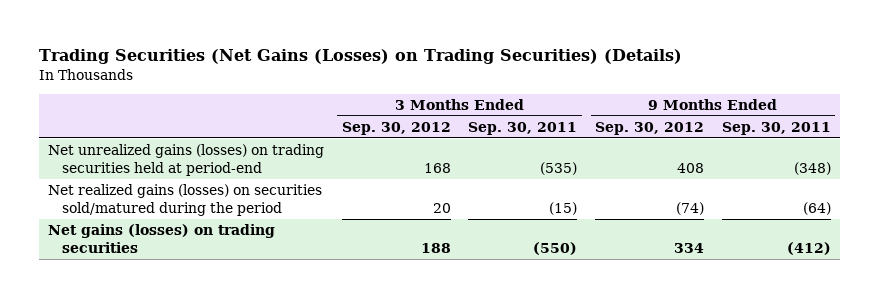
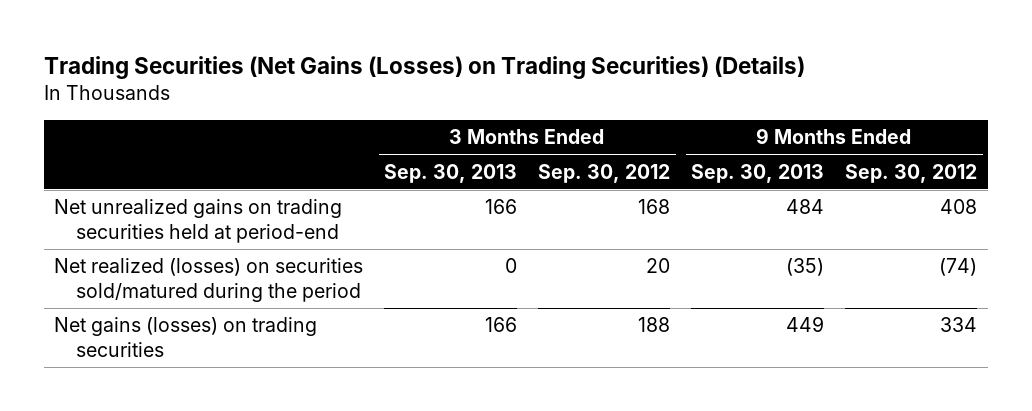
[468,121,578,135] Sep. 30, 2011 -> none
[721,121,831,135] Sep. 30, 2011 -> none
none -> [384,163,518,183] Sep. 30, 2013
none -> [691,163,825,183] Sep. 30, 2013
[47,144,324,176] Net unrealized gains (losses) on trading securities held at period-end -> [54,199,343,243] Net unrealized gains on trading securities held at period-end
[47,184,322,216] Net realized gains (losses) on securities sold/matured during the period -> [54,258,364,302] Net realized (losses) on securities sold/matured during the period

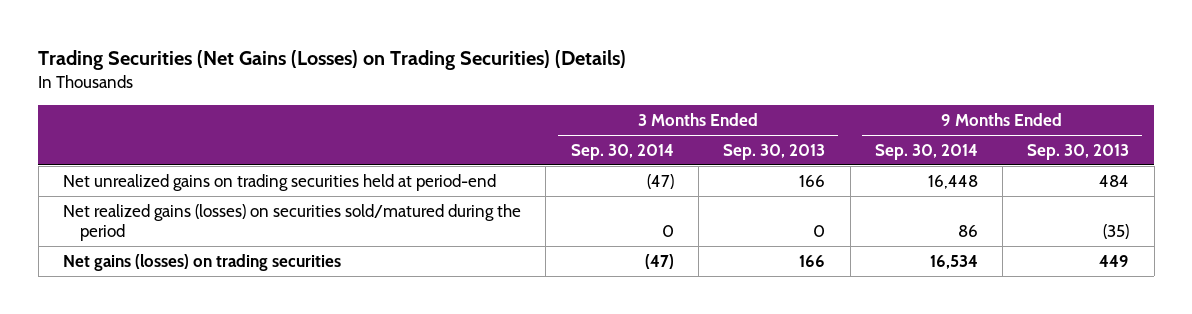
[538,163,671,183] Sep. 30, 2012 -> none
[845,163,978,183] Sep. 30, 2012 -> none
none -> [570,143,674,160] Sep. 30, 2014
none -> [874,143,978,160] Sep. 30, 2014
[54,258,364,302] Net realized (losses) on securities sold/matured during the period -> [62,203,521,242] Net realized gains (losses) on securities sold/matured during the period

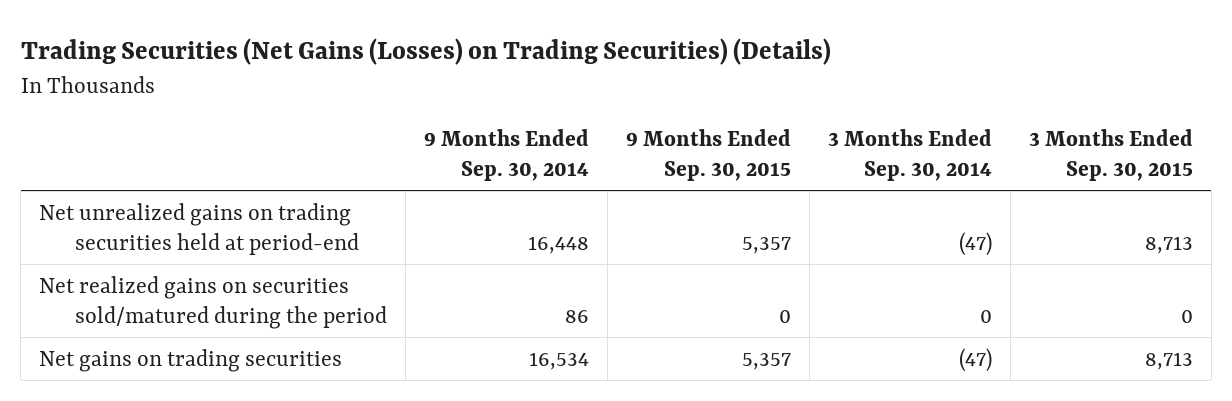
[723,143,826,160] Sep. 30, 2013 -> none
[1027,143,1130,160] Sep. 30, 2013 -> none
none -> [625,128,791,182] 9 Months Ended Sep. 30, 2015
none -> [1028,128,1193,182] 3 Months Ended Sep. 30, 2015
[62,203,521,242] Net realized gains (losses) on securities sold/matured during the period -> [39,275,387,329] Net realized gains on securities sold/matured during the period
[62,253,341,271] Net gains (losses) on trading securities -> [39,348,343,372] Net gains on trading securities

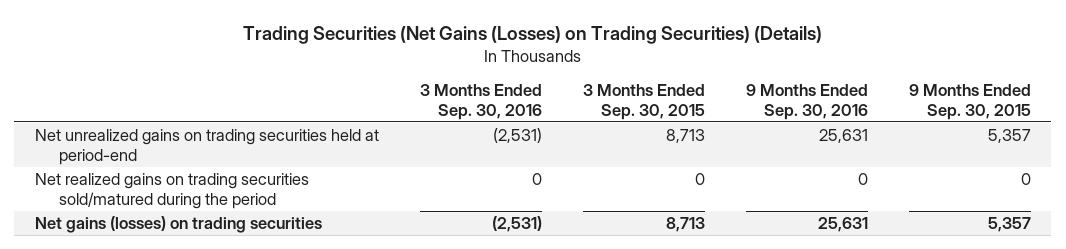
[423,128,589,182] 9 Months Ended Sep. 30, 2014 -> none
[827,128,992,182] 3 Months Ended Sep. 30, 2014 -> none
none -> [419,83,542,120] 3 Months Ended Sep. 30, 2016
none -> [745,83,868,120] 9 Months Ended Sep. 30, 2016
[39,275,387,329] Net realized gains on securities sold/matured during the period -> [34,173,309,209] Net realized gains on trading securities sold/matured during the period
[39,348,343,372] Net gains on trading securities -> [34,216,322,234] Net gains (losses) on trading securities

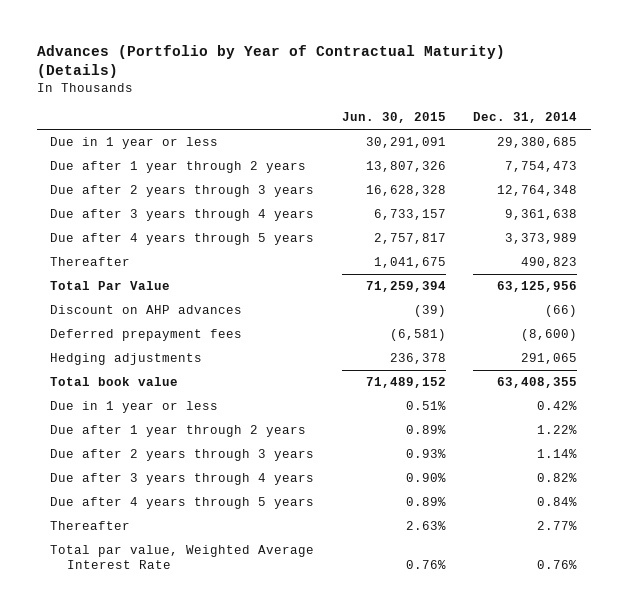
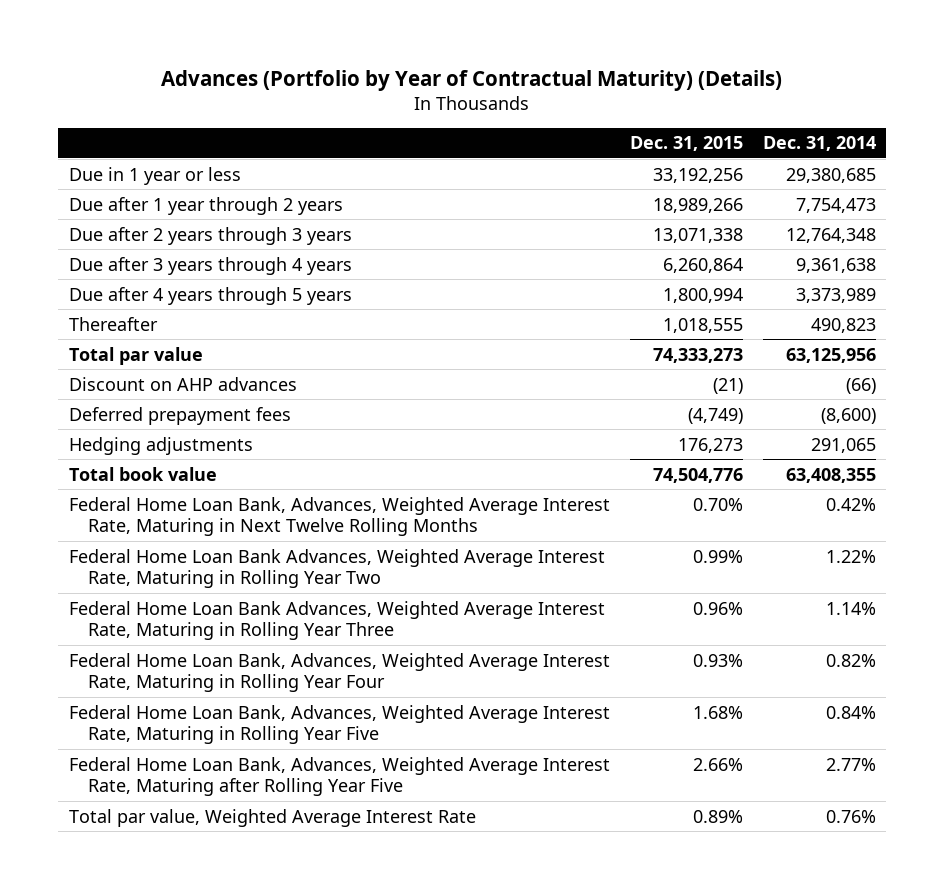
[341,112,446,124] Jun. 30, 2015 -> none
none -> [629,136,743,152] Dec. 31, 2015
[50,281,171,291] Total Par Value -> [68,346,203,365] Total par value
[50,401,219,414] Due in 1 year or less -> [68,496,610,536] Federal Home Loan Bank, Advances, Weighted Average Interest Rate, Maturing in Next Twelve Rolling Months
[50,425,307,438] Due after 1 year through 2 years -> [68,548,605,588] Federal Home Loan Bank Advances, Weighted Average Interest Rate, Maturing in Rolling Year Two
[50,449,315,462] Due after 2 years through 3 years -> [68,600,605,640] Federal Home Loan Bank Advances, Weighted Average Interest Rate, Maturing in Rolling Year Three
[50,473,315,486] Due after 3 years through 4 years -> [68,652,610,692] Federal Home Loan Bank, Advances, Weighted Average Interest Rate, Maturing in Rolling Year Four
[50,497,315,510] Due after 4 years through 5 years -> [68,704,610,744] Federal Home Loan Bank, Advances, Weighted Average Interest Rate, Maturing in Rolling Year Five
[50,521,131,531] Thereafter -> [68,756,610,796] Federal Home Loan Bank, Advances, Weighted Average Interest Rate, Maturing after Rolling Year Five

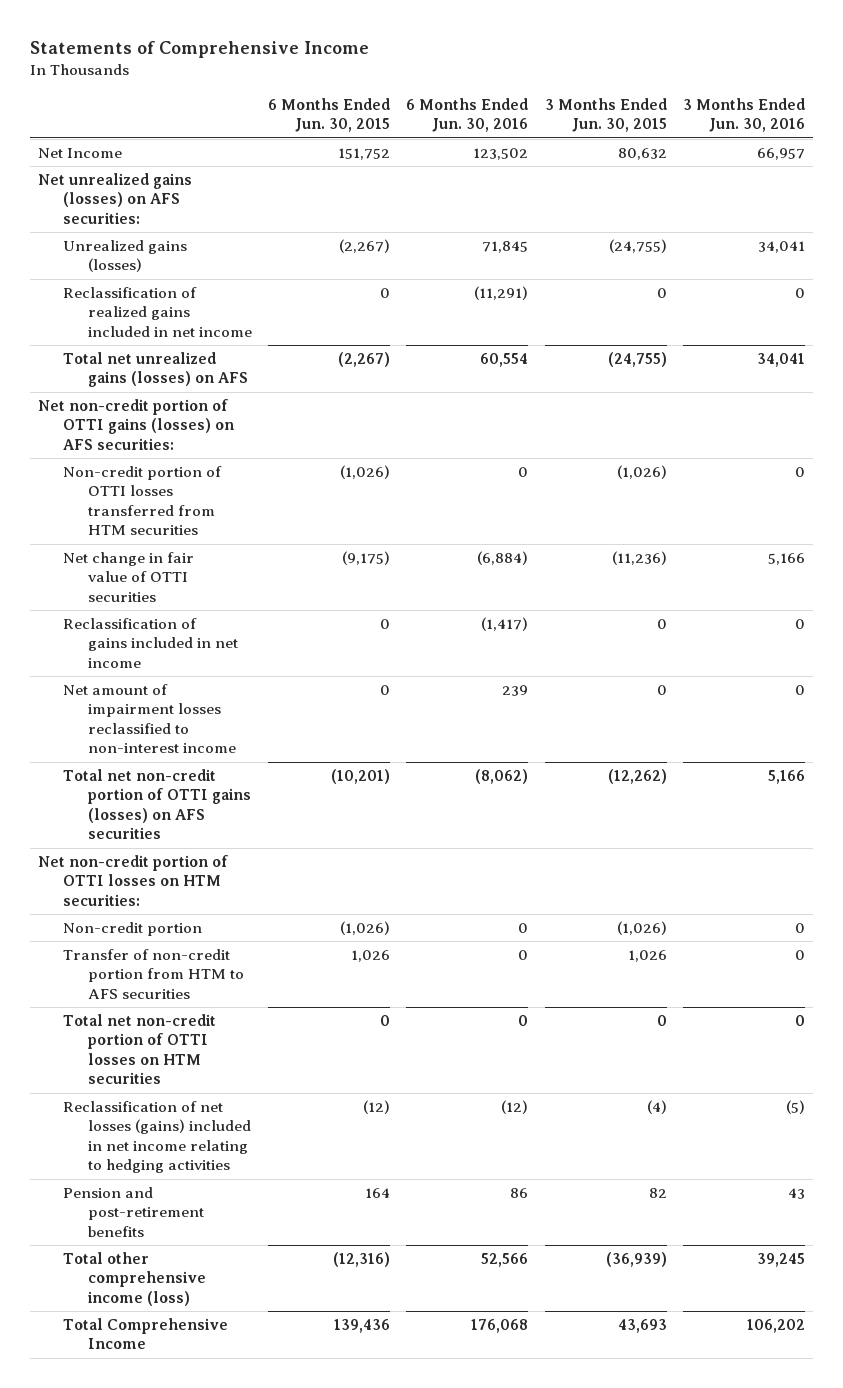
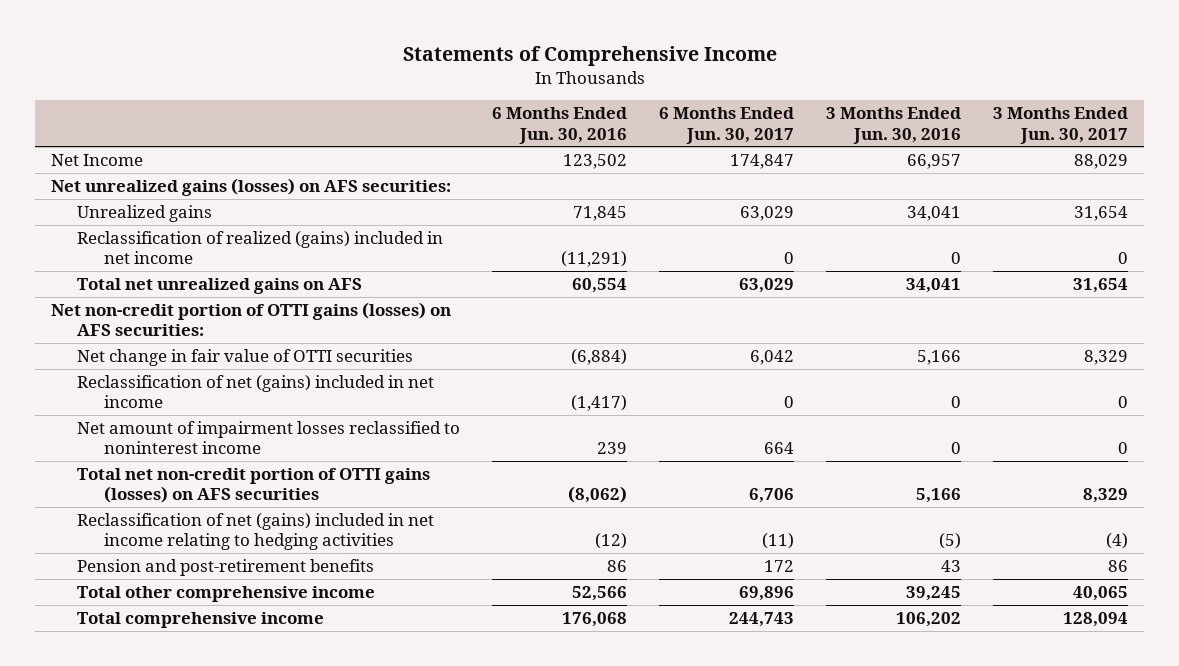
[268,97,391,133] 6 Months Ended Jun. 30, 2015 -> none
[544,97,667,133] 3 Months Ended Jun. 30, 2015 -> none
none -> [659,107,795,144] 6 Months Ended Jun. 30, 2017
none -> [993,107,1129,144] 3 Months Ended Jun. 30, 2017
[63,240,188,273] Unrealized gains (losses) -> [77,204,213,222] Unrealized gains
[63,287,252,337] Reclassification of realized gains included in net income -> [77,230,444,265] Reclassification of realized (gains) included in net income
[63,352,248,388] Total net unrealized gains (losses) on AFS -> [77,277,363,294] Total net unrealized gains on AFS
[63,466,223,536] Non-credit portion of OTTI losses transferred from HTM securities -> none
[63,618,238,668] Reclassification of gains included in net income -> [77,374,435,409] Reclassification of net (gains) included in net income
[63,684,236,754] Net amount of impairment losses reclassified to non-interest income -> [77,420,461,455] Net amount of impairment losses reclassified to noninterest income
[38,855,229,906] Net non-credit portion of OTTI losses on HTM securities: -> none
[63,922,203,937] Non-credit portion -> none
[63,949,244,999] Transfer of non-credit portion from HTM to AFS securities -> none
[63,1014,217,1085] Total net non-credit portion of OTTI losses on HTM securities -> none
[63,1101,251,1174] Reclassification of net losses (gains) included in net income relating to hedging activities -> [77,512,435,551] Reclassification of net (gains) included in net income relating to hedging activities
[63,1252,206,1306] Total other comprehensive income (loss) -> [77,585,376,602] Total other comprehensive income
[63,1318,229,1350] Total Comprehensive Income -> [77,611,325,628] Total comprehensive income

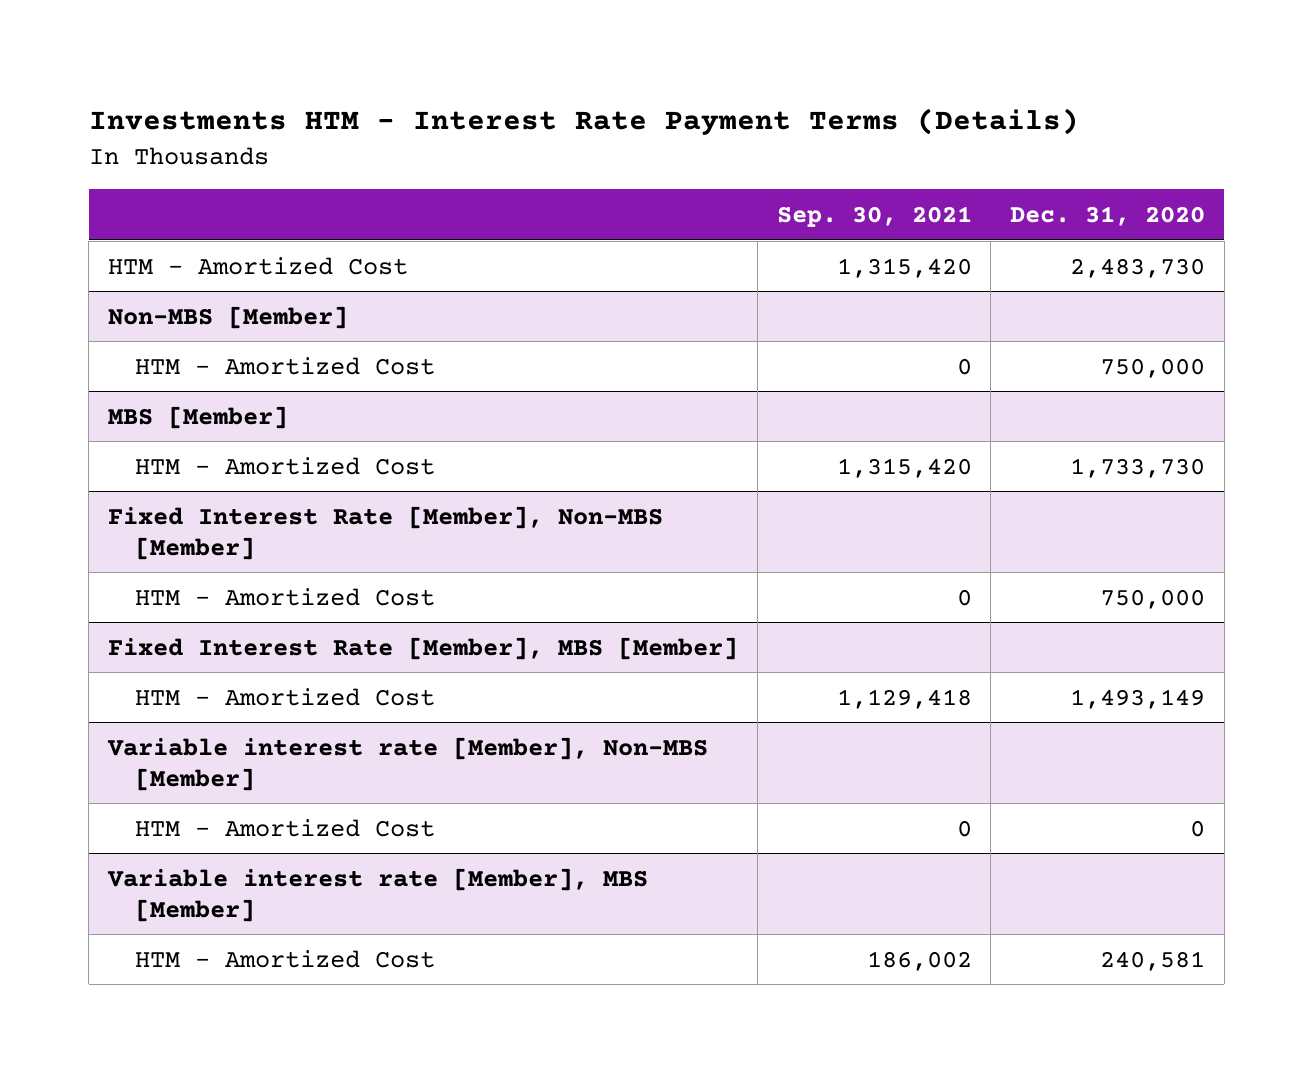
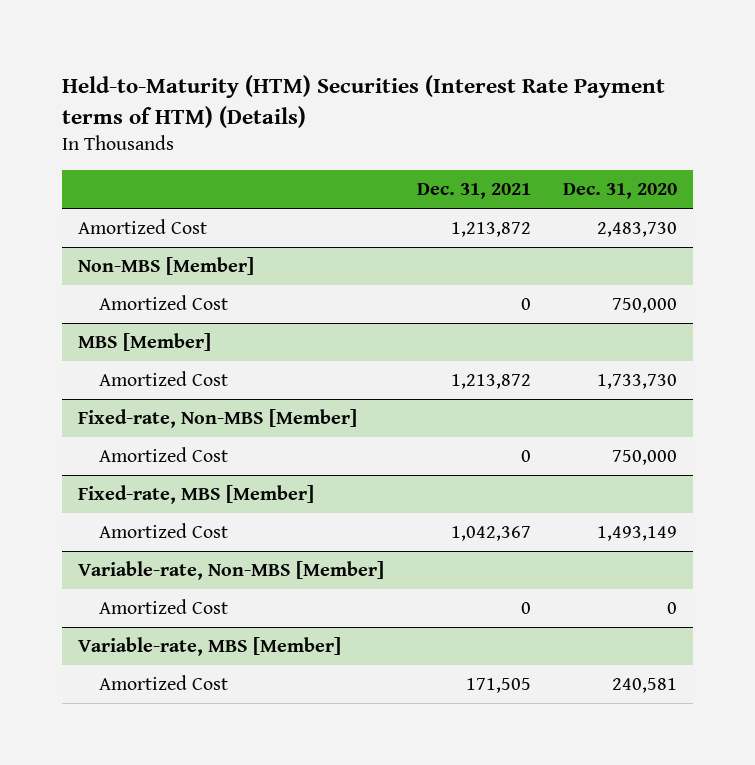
[88,107,1079,135] Investments HTM - Interest Rate Payment Terms (Details) -> [61,74,665,128] Held-to-Maturity (HTM) Securities (Interest Rate Payment terms of HTM) (Details)
[776,205,972,227] Sep. 30, 2021 -> none
none -> [416,183,531,200] Dec. 31, 2021
[108,256,409,275] HTM - Amortized Cost -> [78,219,208,235] Amortized Cost
[134,356,435,375] HTM - Amortized Cost -> [98,295,228,311] Amortized Cost
[134,456,435,475] HTM - Amortized Cost -> [98,371,228,387] Amortized Cost
[108,505,664,560] Fixed Interest Rate [Member], Non-MBS [Member] -> [78,409,358,429] Fixed-rate, Non-MBS [Member]
[134,587,435,606] HTM - Amortized Cost -> [98,447,228,463] Amortized Cost
[108,636,739,660] Fixed Interest Rate [Member], MBS [Member] -> [78,485,315,505] Fixed-rate, MBS [Member]
[134,687,435,706] HTM - Amortized Cost -> [98,523,228,539] Amortized Cost
[107,736,709,791] Variable interest rate [Member], Non-MBS [Member] -> [78,561,385,581] Variable-rate, Non-MBS [Member]
[134,818,435,837] HTM - Amortized Cost -> [98,599,228,615] Amortized Cost
[107,867,649,922] Variable interest rate [Member], MBS [Member] -> [78,637,342,657] Variable-rate, MBS [Member]
[134,949,435,968] HTM - Amortized Cost -> [98,675,228,691] Amortized Cost

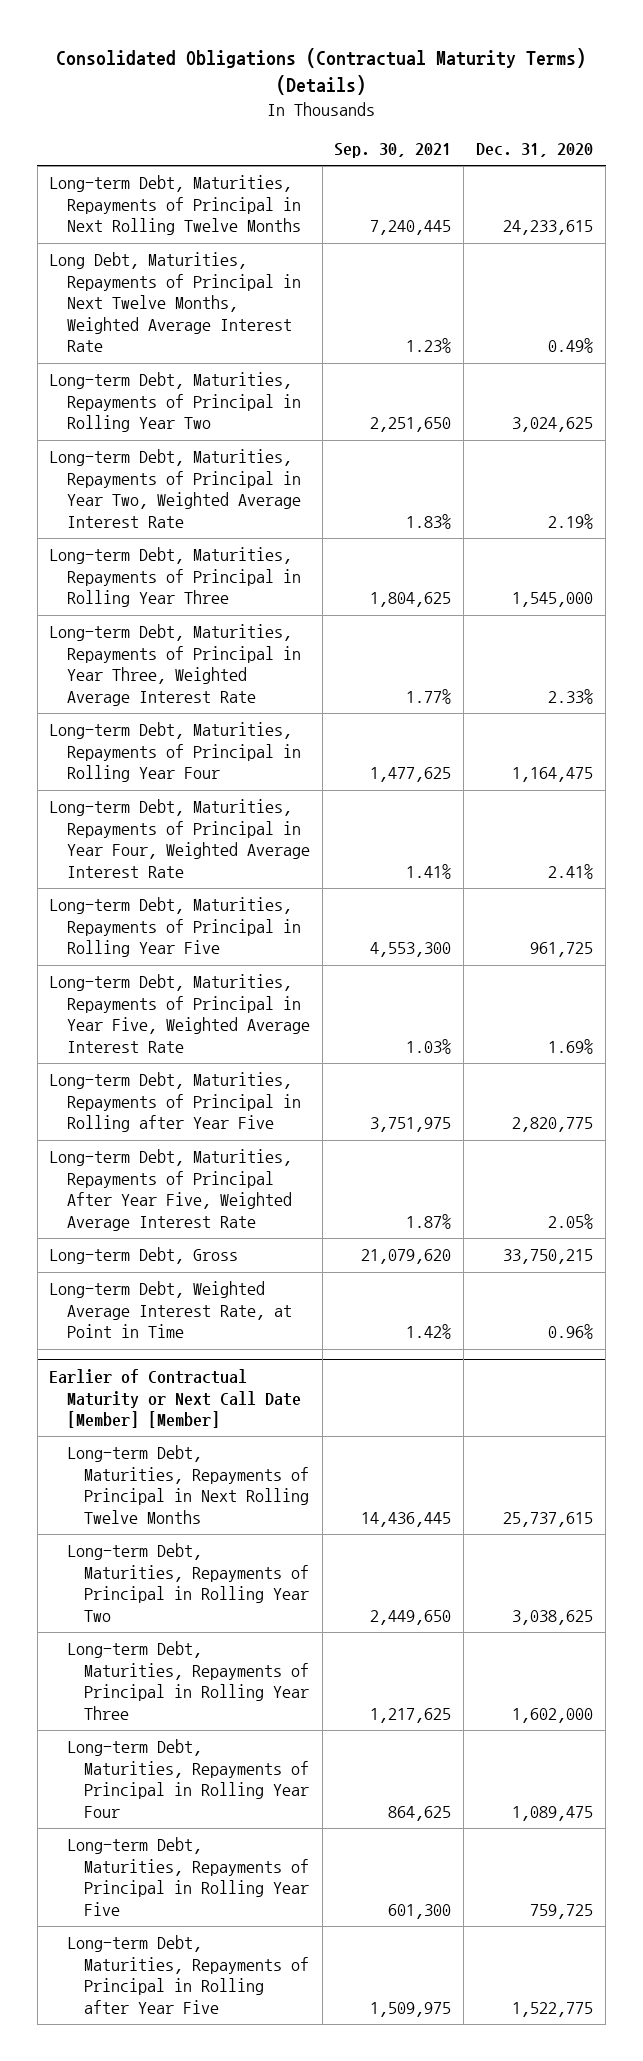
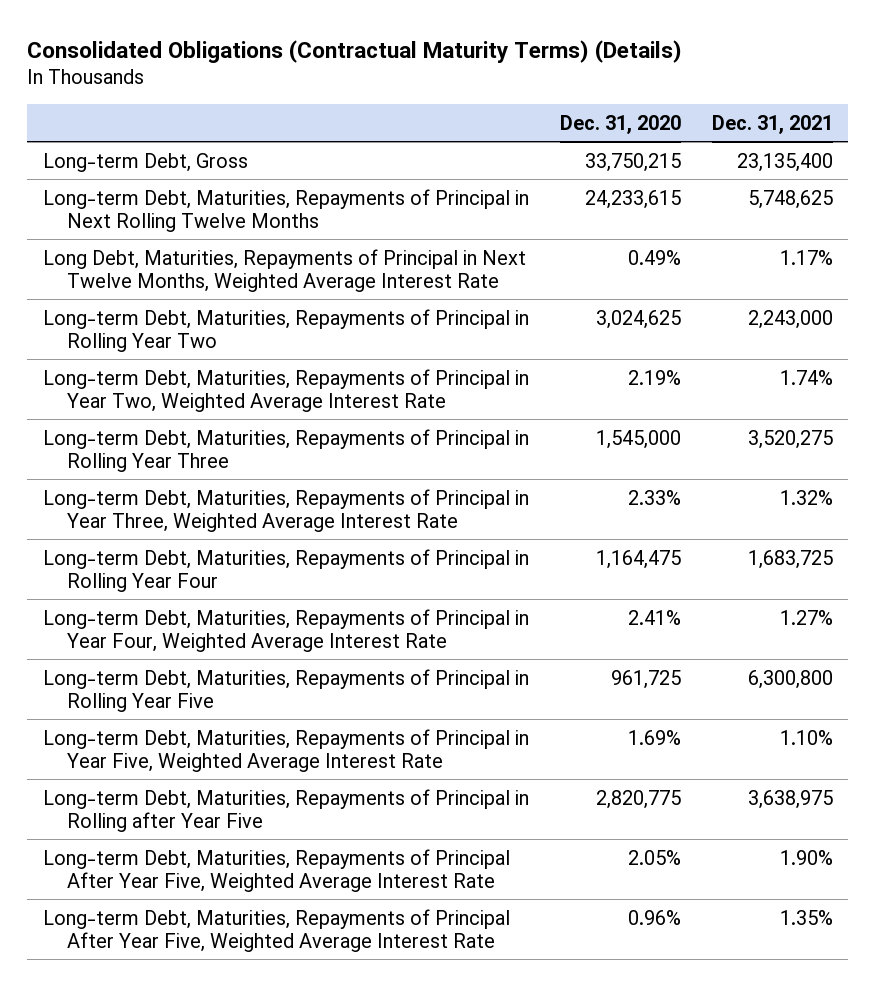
[334,143,452,159] Sep. 30, 2021 -> none
none -> [711,114,833,134] Dec. 31, 2021
[49,1247,239,1265] Long-term Debt, Gross -> [42,152,248,172] Long-term Debt, Gross
[49,1369,301,1429] Earlier of Contractual Maturity or Next Call Date [Member] [Member] -> none
[66,1445,309,1524] Long-term Debt, Maturities, Repayments of Principal in Next Rolling Twelve Months -> none
[66,1543,309,1622] Long-term Debt, Maturities, Repayments of Principal in Rolling Year Two -> none
[66,1641,309,1720] Long-term Debt, Maturities, Repayments of Principal in Rolling Year Three -> none
[66,1739,309,1818] Long-term Debt, Maturities, Repayments of Principal in Rolling Year Four -> none
[66,1837,309,1916] Long-term Debt, Maturities, Repayments of Principal in Rolling Year Five -> none
[66,1935,309,2014] Long-term Debt, Maturities, Repayments of Principal in Rolling after Year Five -> none
[49,1281,292,1339] Long-term Debt, Weighted Average Interest Rate, at Point in Time -> [42,908,510,952] Long-term Debt, Maturities, Repayments of Principal After Year Five, Weighted Average Interest Rate

